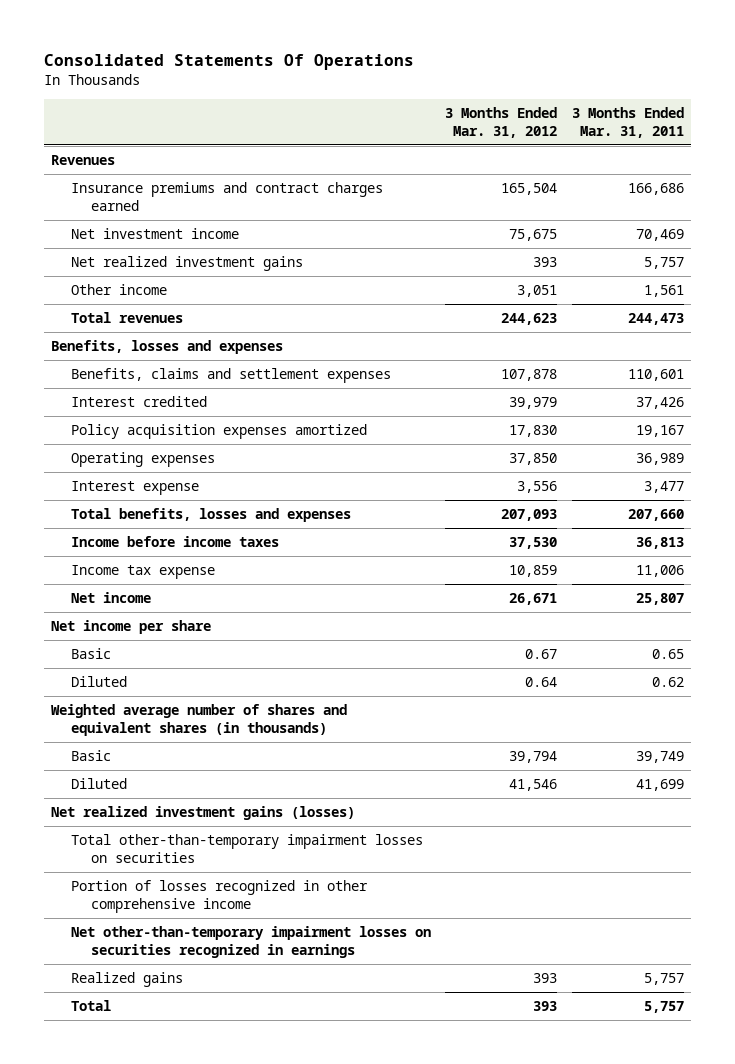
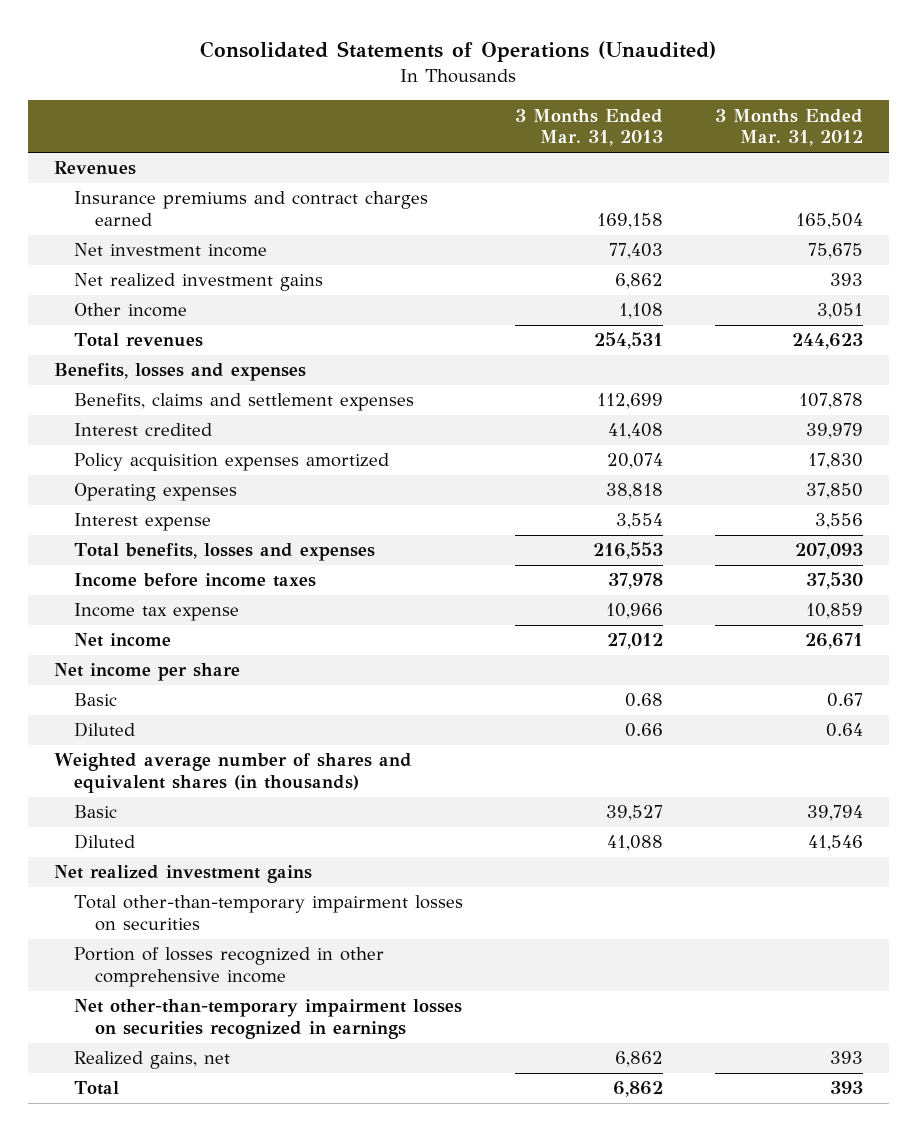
[44,54,415,71] Consolidated Statements Of Operations -> [200,40,717,62] Consolidated Statements of Operations (Unaudited)
[571,107,684,138] 3 Months Ended Mar. 31, 2011 -> none
none -> [514,108,663,147] 3 Months Ended Mar. 31, 2013
[51,806,356,821] Net realized investment gains (losses) -> [53,865,312,884] Net realized investment gains
[71,972,184,988] Realized gains -> [74,1051,231,1070] Realized gains, net

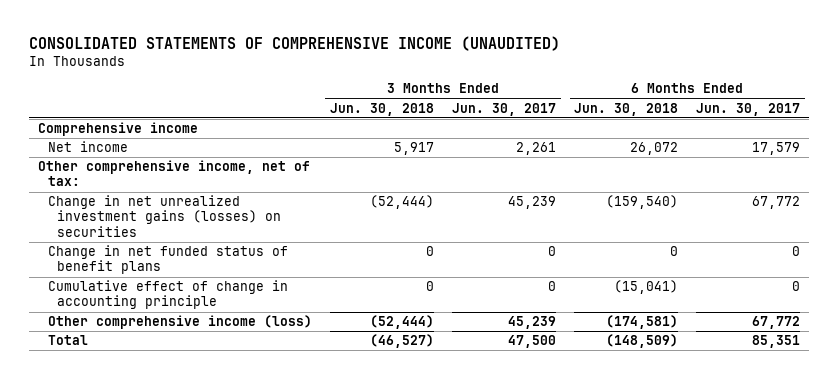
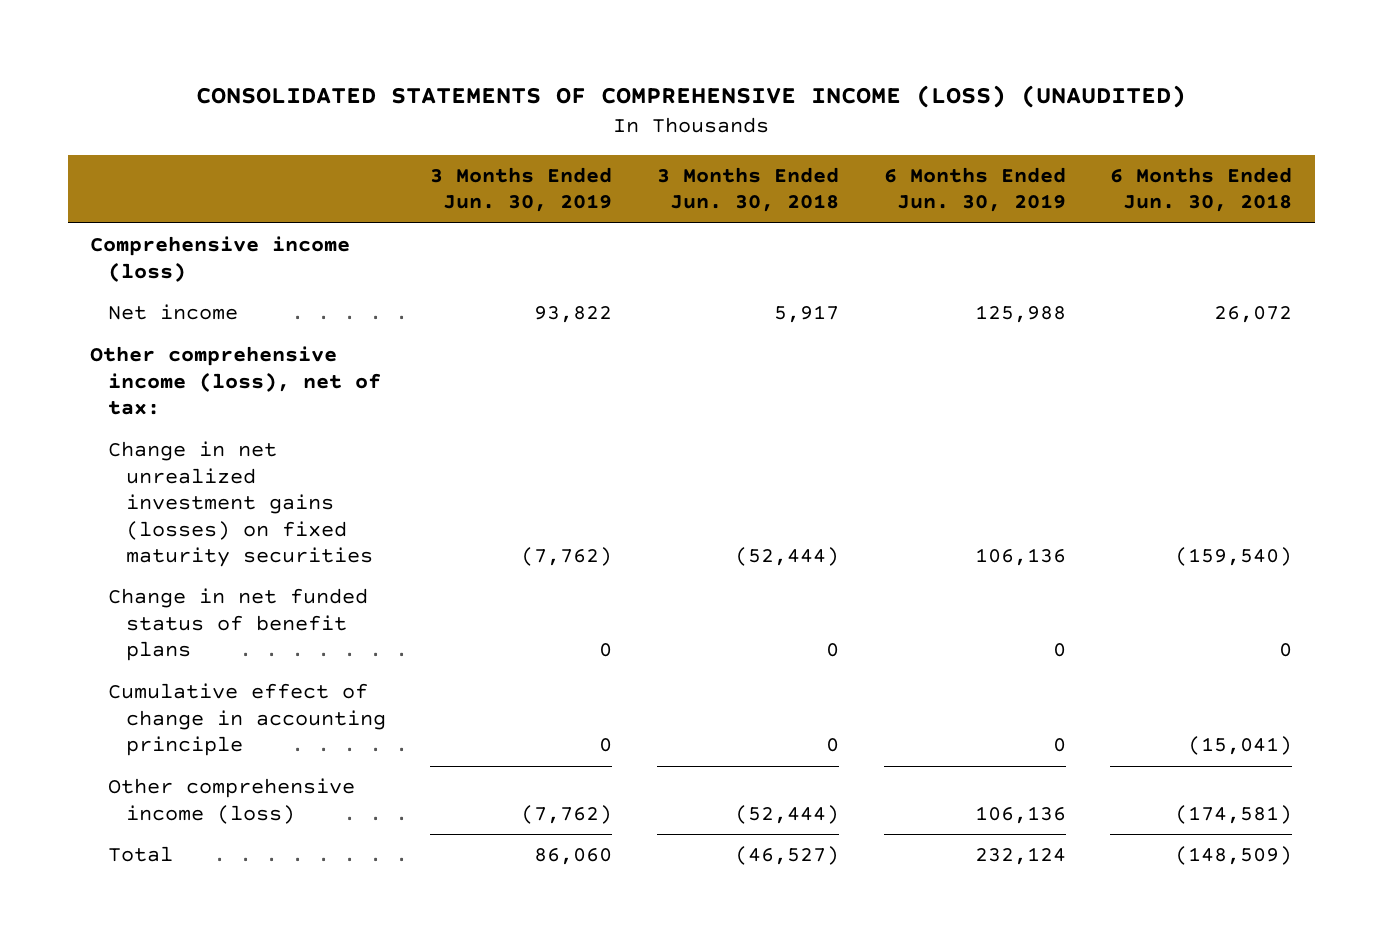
[29,35,561,51] CONSOLIDATED STATEMENTS OF COMPREHENSIVE INCOME (UNAUDITED) -> [196,84,1187,108] CONSOLIDATED STATEMENTS OF COMPREHENSIVE INCOME (LOSS) (UNAUDITED)
[452,102,557,116] Jun. 30, 2017 -> none
[696,102,801,116] Jun. 30, 2017 -> none
none -> [430,166,613,213] 3 Months Ended Jun. 30, 2019
none -> [883,166,1066,213] 6 Months Ended Jun. 30, 2019
[38,122,199,137] Comprehensive income -> [90,236,351,282] Comprehensive income (loss)
[38,160,311,187] Other comprehensive income, net of tax: -> [90,346,382,416] Other comprehensive income (loss), net of tax:
[47,195,282,237] Change in net unrealized investment gains (losses) on securities -> [108,441,373,568] Change in net unrealized investment gains (losses) on fixed maturity securities

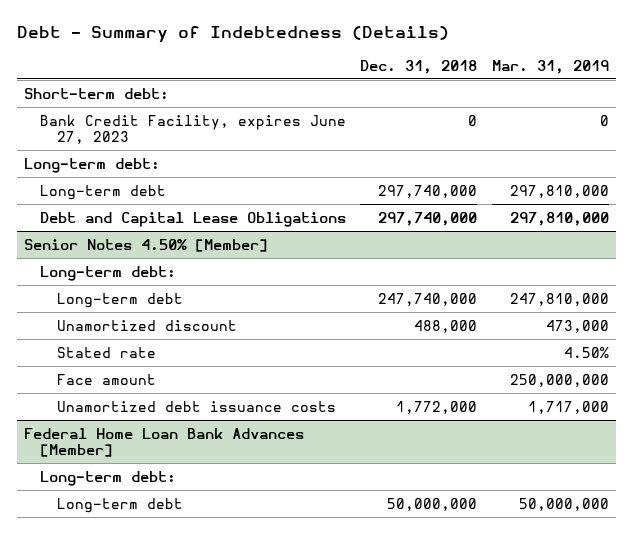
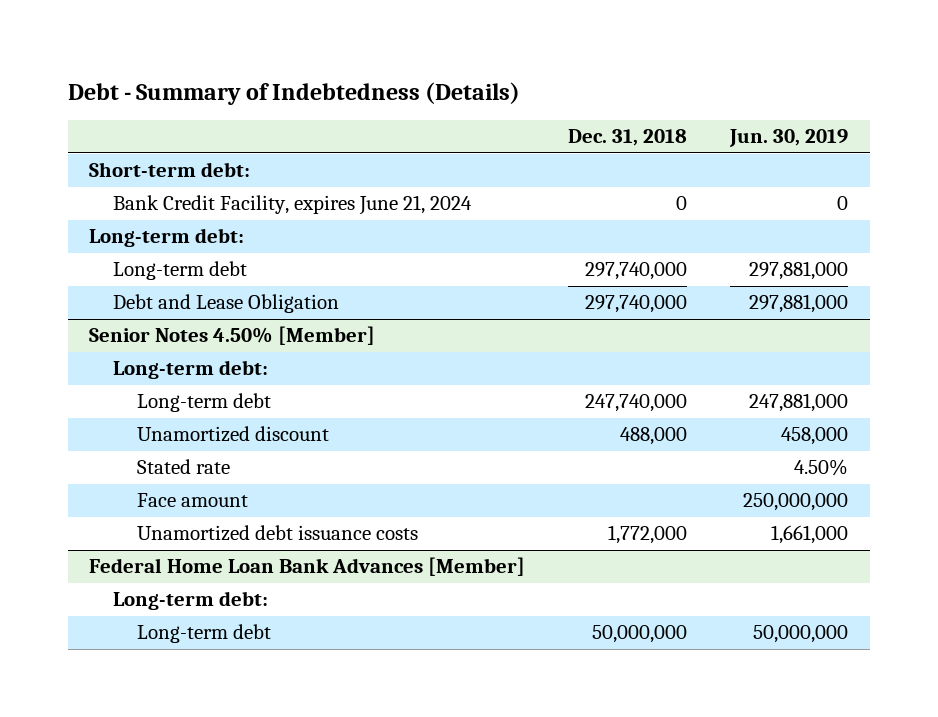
[491,59,609,74] Mar. 31, 2019 -> none
none -> [729,129,849,148] Jun. 30, 2019
[40,114,347,145] Bank Credit Facility, expires June 27, 2023 -> [113,195,473,216] Bank Credit Facility, expires June 21, 2024
[40,211,347,227] Debt and Capital Lease Obligations -> [113,294,340,314] Debt and Lease Obligation

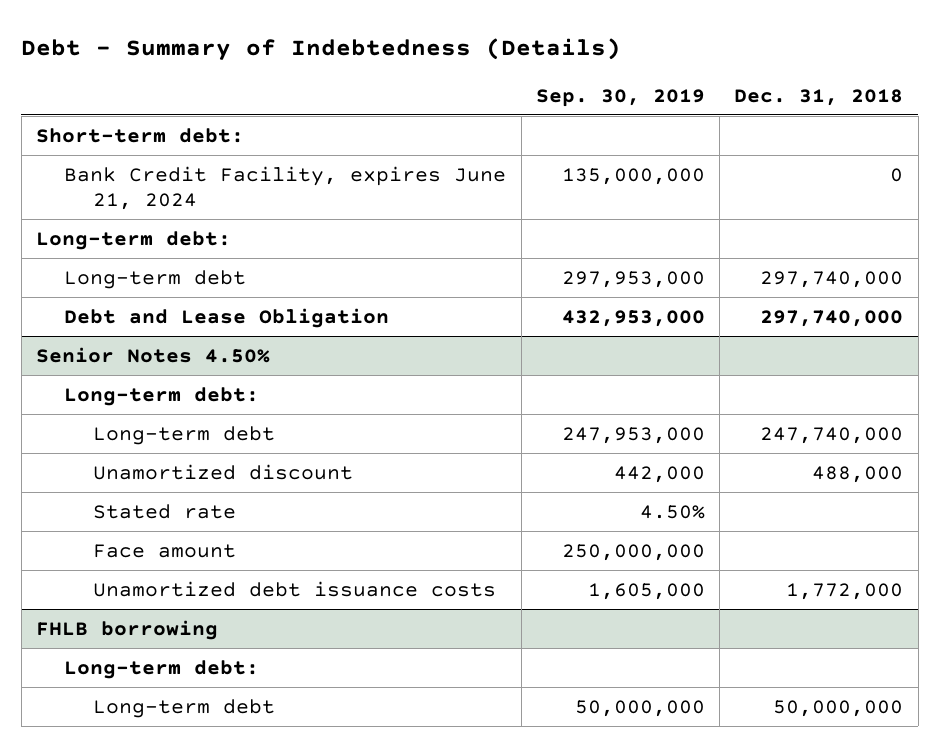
[729,129,849,148] Jun. 30, 2019 -> none
none -> [535,88,705,107] Sep. 30, 2019
[89,326,376,346] Senior Notes 4.50% [Member] -> [36,346,271,363] Senior Notes 4.50%
[89,557,526,577] Federal Home Loan Bank Advances [Member] -> [36,619,219,640] FHLB borrowing

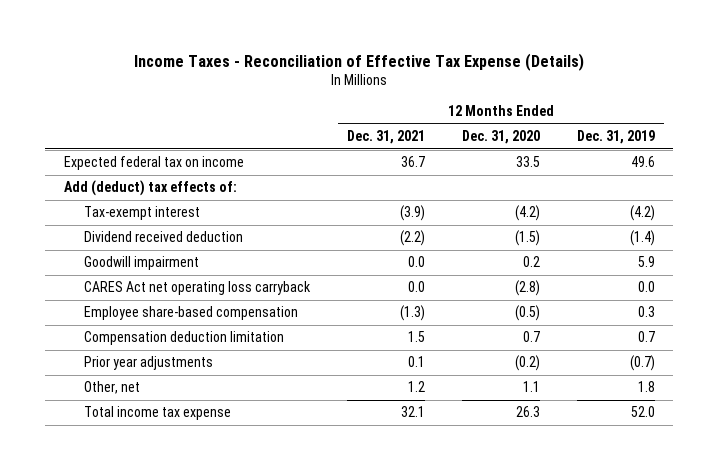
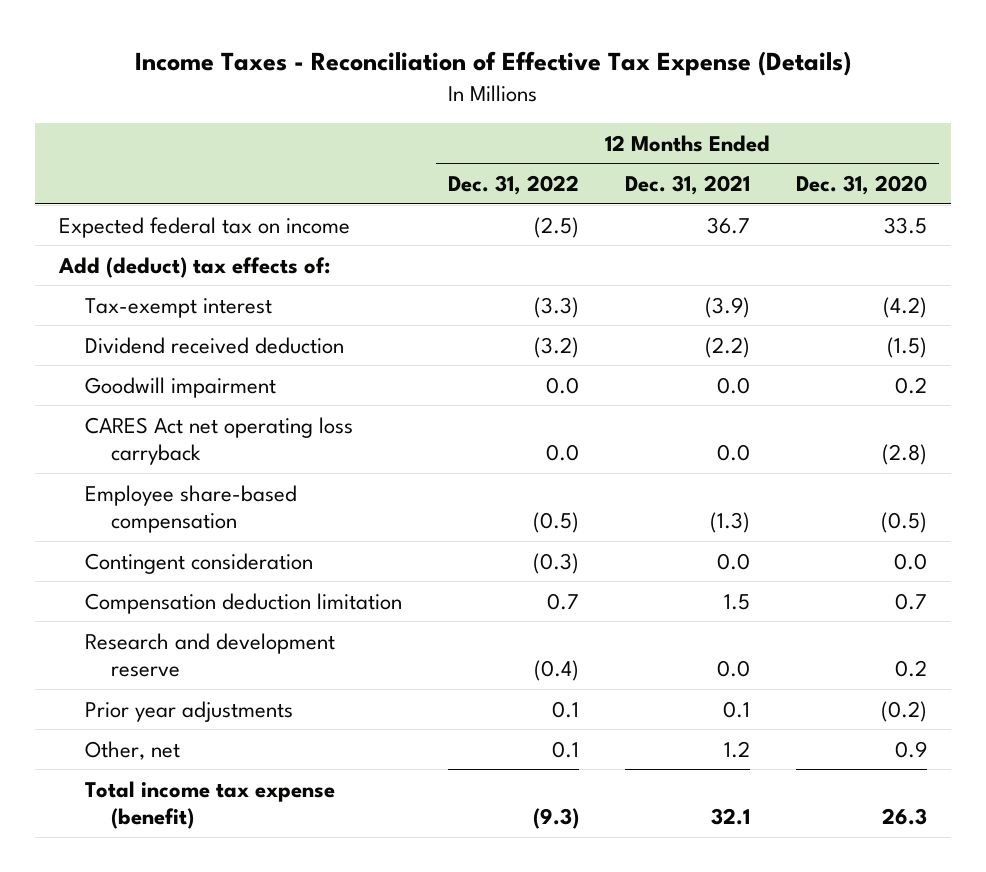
[576,130,655,145] Dec. 31, 2019 -> none
none -> [447,174,579,195] Dec. 31, 2022
none -> [84,552,313,574] Contingent consideration
none -> [84,632,335,677] Research and development reserve
[522,381,540,393] 1.1 -> [895,740,928,758] 0.9
[84,406,232,421] Total income tax expense -> [84,780,335,829] Total income tax expense (benefit)

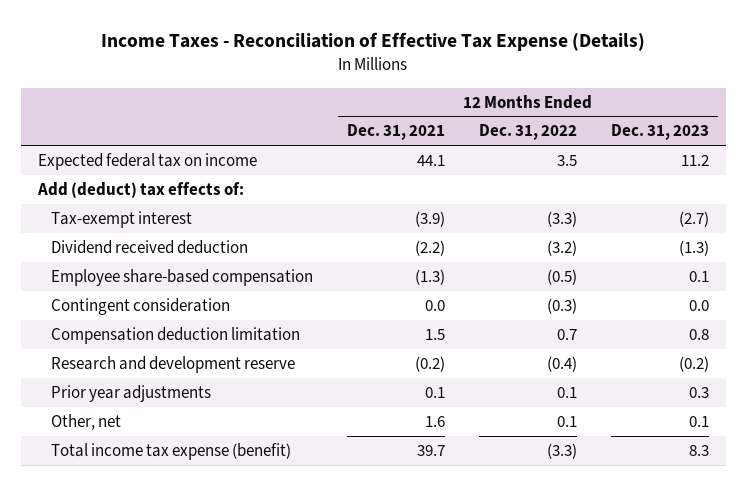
[796,174,928,195] Dec. 31, 2020 -> none
none -> [611,124,710,141] Dec. 31, 2023
[533,216,579,238] (2.5) -> [557,155,578,167] 3.5
[707,216,751,234] 36.7 -> [416,155,445,167] 44.1
[84,376,276,398] Goodwill impairment -> none
[84,416,353,465] CARES Act net operating loss carryback -> none
[717,659,751,677] 0.0 -> [414,356,445,373] (0.2)
[724,740,751,758] 1.2 -> [424,416,445,428] 1.6
[532,807,579,829] (9.3) -> [547,443,578,460] (3.3)
[711,807,751,825] 32.1 -> [416,445,445,457] 39.7

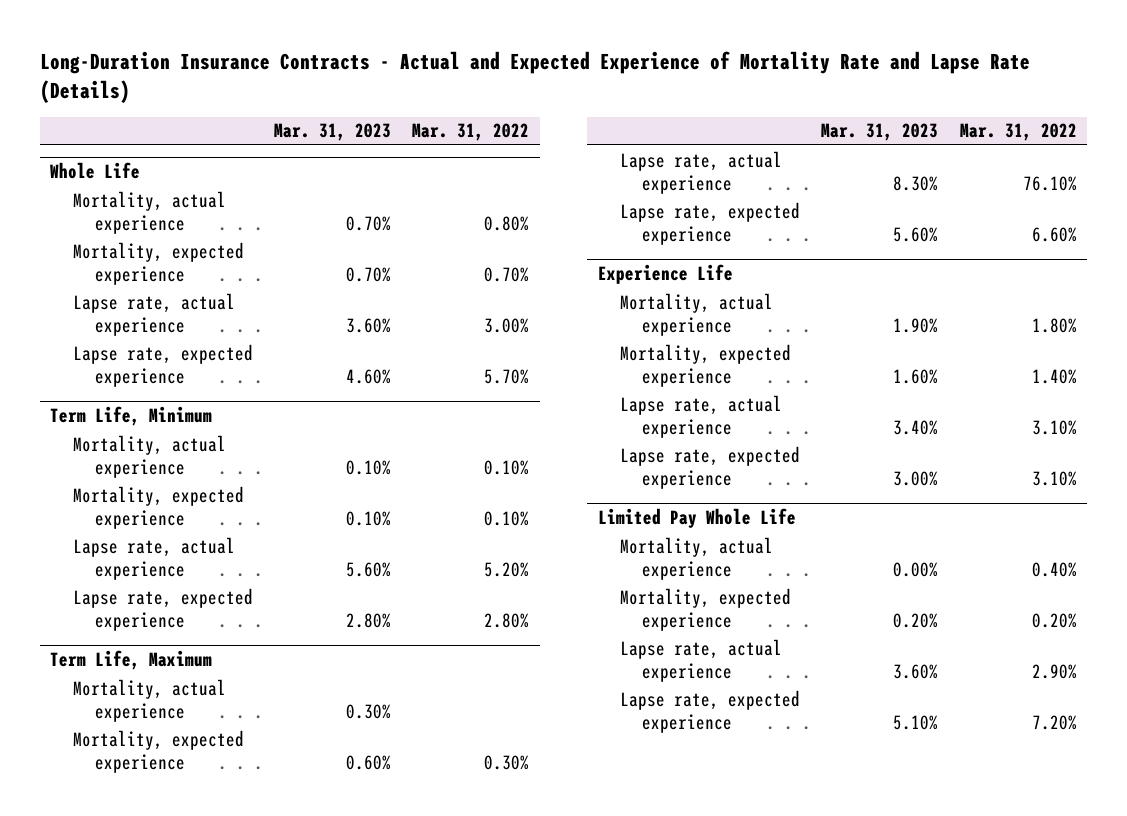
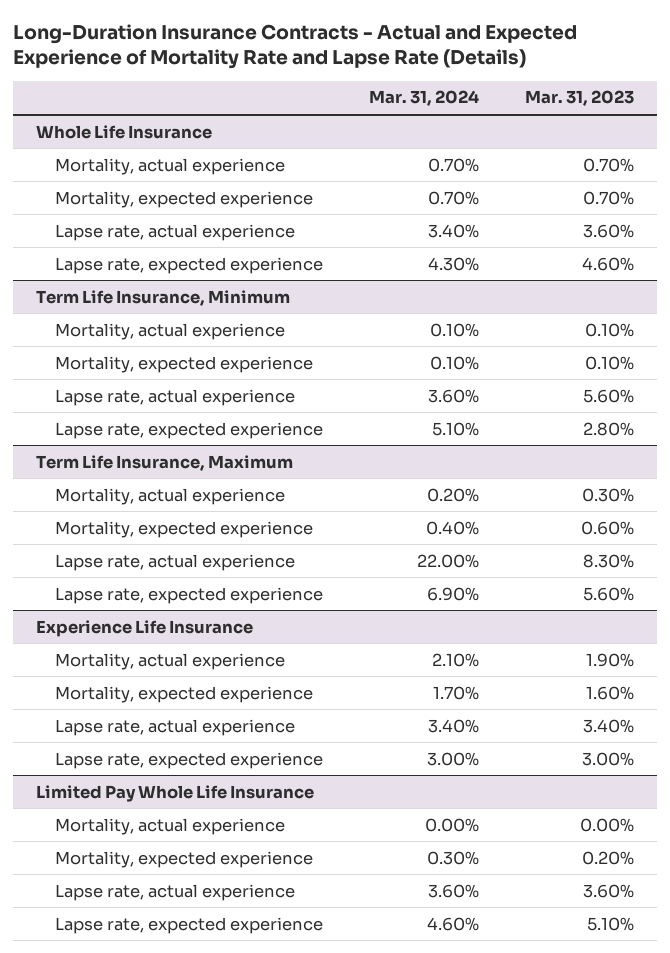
[412,123,530,142] Mar. 31, 2022 -> none
none -> [368,90,479,107] Mar. 31, 2024
[50,162,141,180] Whole Life -> [36,124,213,139] Whole Life Insurance
[50,406,213,427] Term Life, Minimum -> [36,289,291,306] Term Life Insurance, Minimum
[50,650,213,671] Term Life, Maximum -> [36,454,294,471] Term Life Insurance, Maximum
[597,264,733,285] Experience Life -> [36,619,254,637] Experience Life Insurance
[597,508,796,529] Limited Pay Whole Life -> [36,784,315,802] Limited Pay Whole Life Insurance

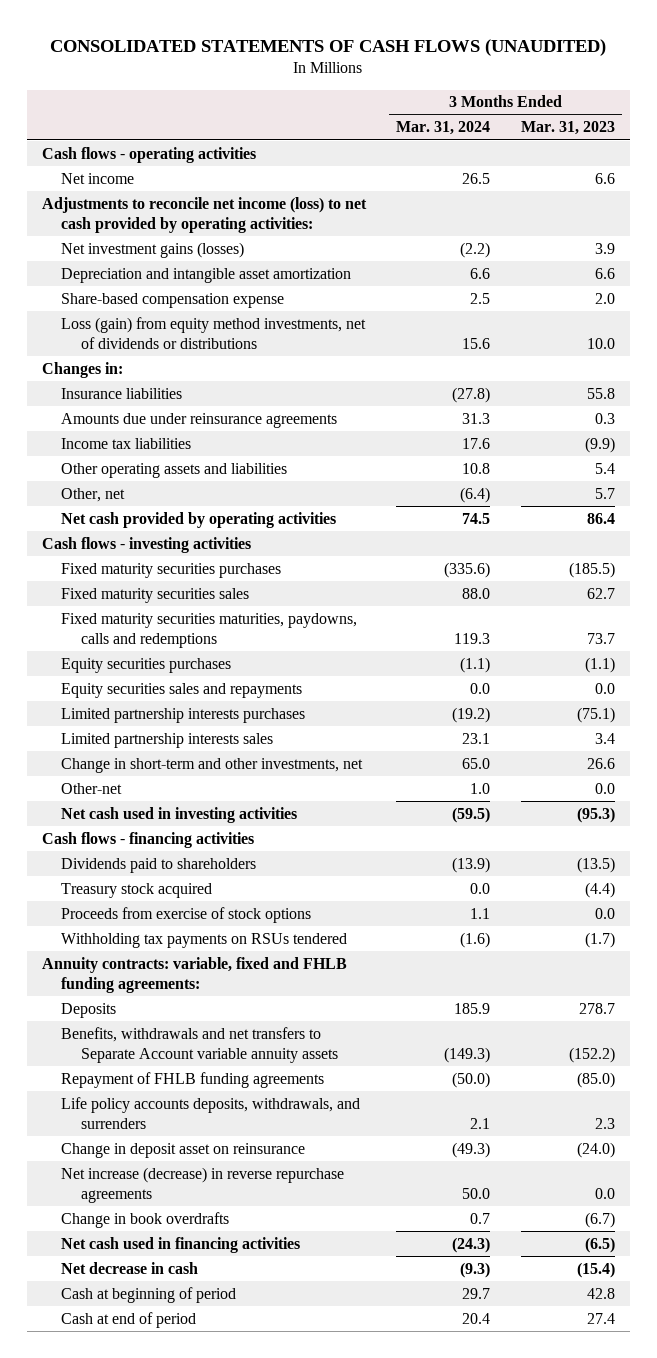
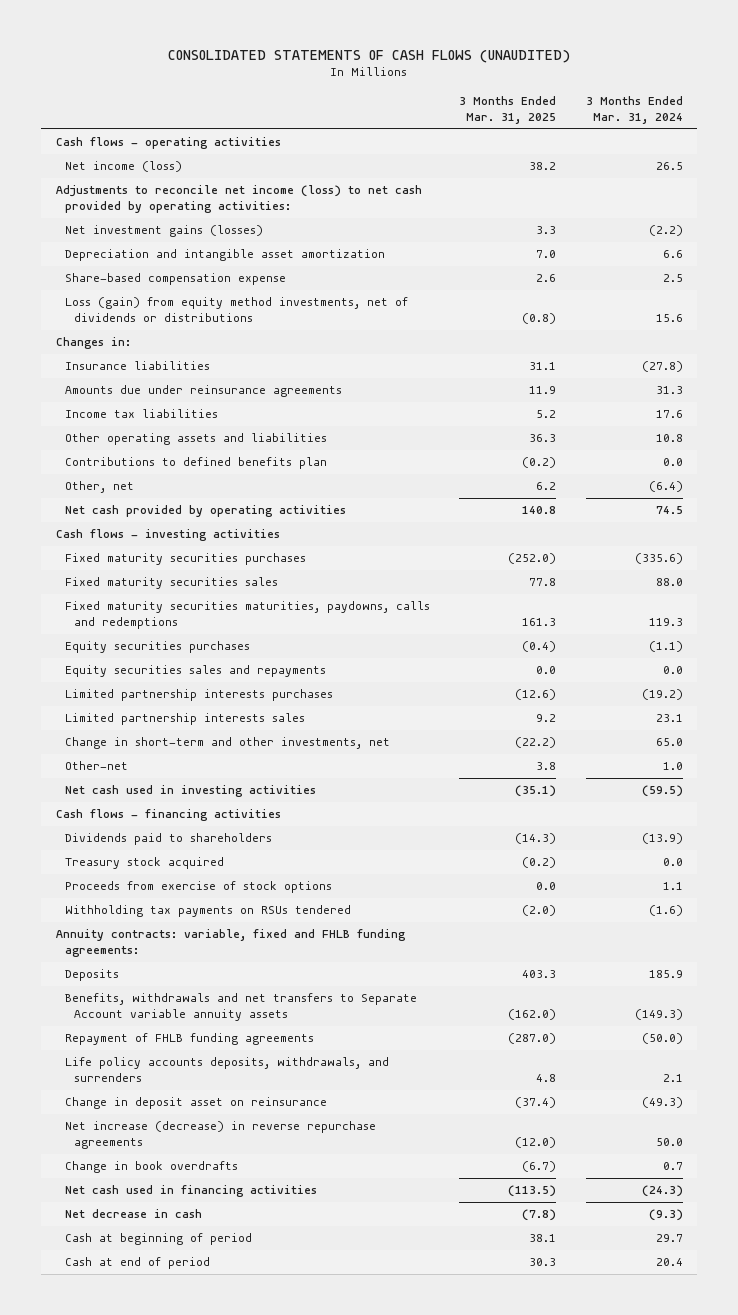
[520,121,615,136] Mar. 31, 2023 -> none
none -> [459,95,557,124] 3 Months Ended Mar. 31, 2025
[61,172,135,184] Net income -> [65,161,183,173] Net income (loss)
none -> [65,457,328,470] Contributions to defined benefits plan

